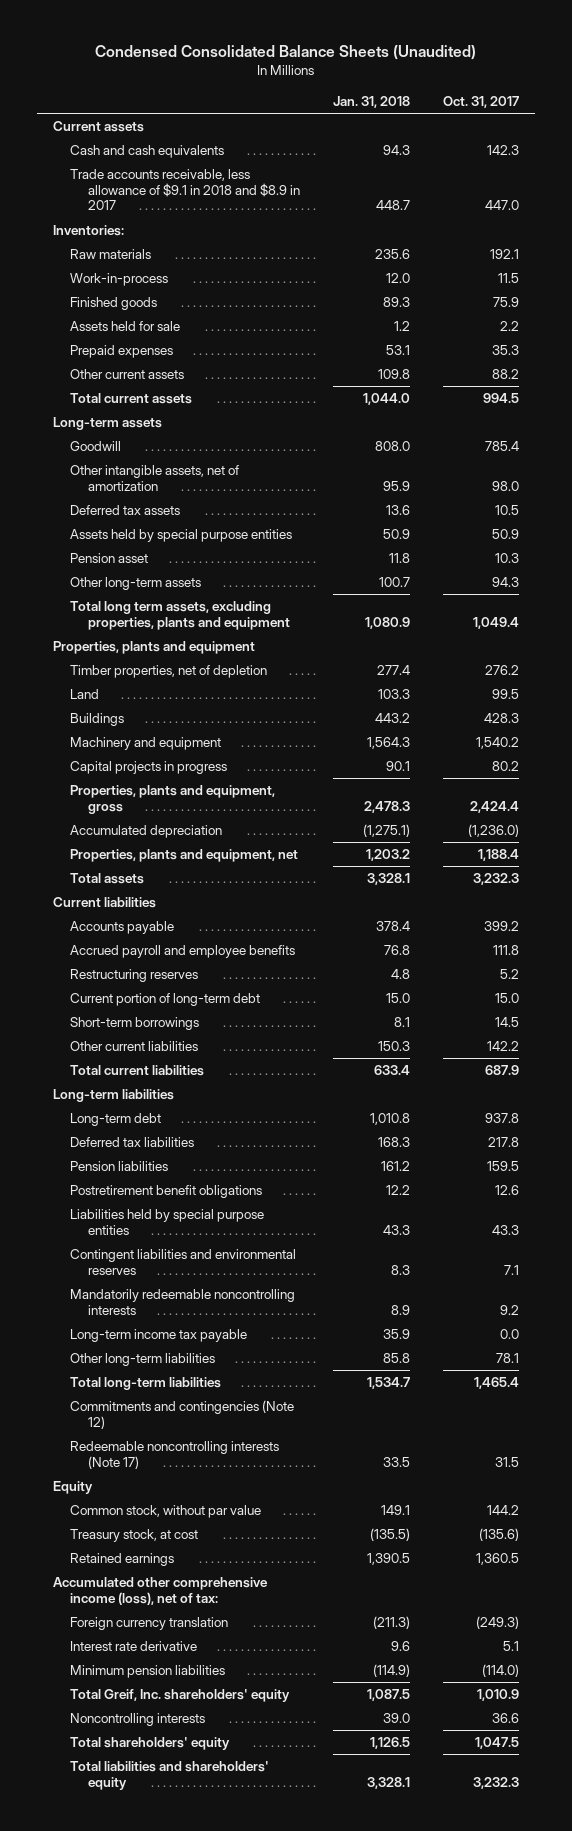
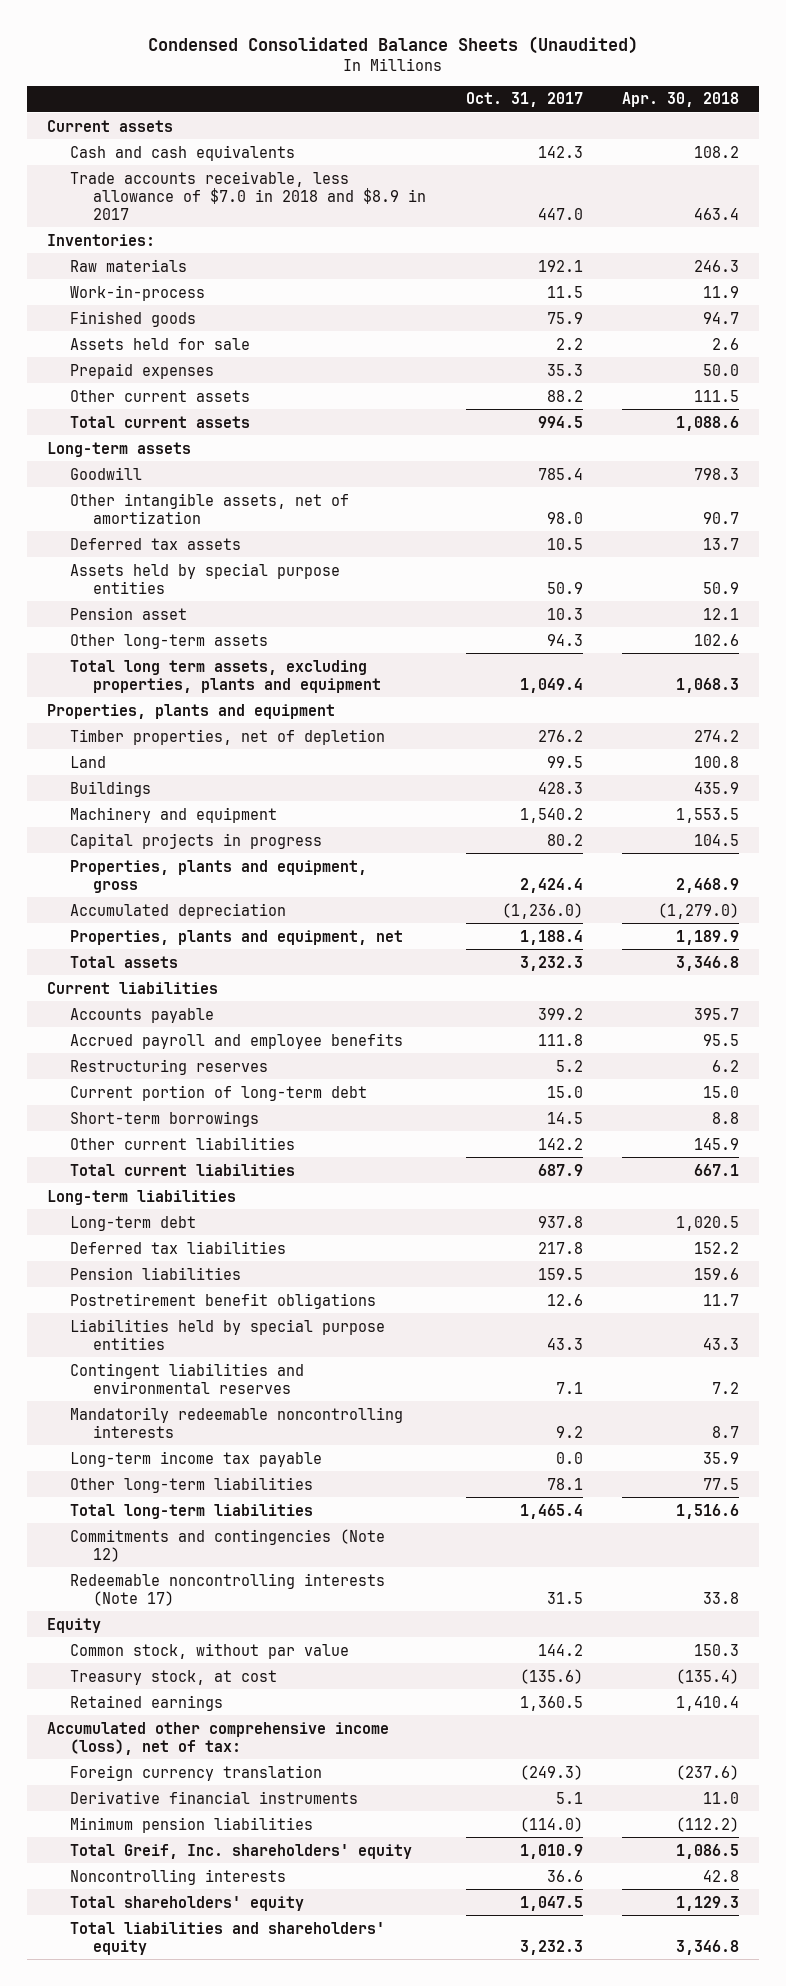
[332,95,410,108] Jan. 31, 2018 -> none
none -> [622,92,740,108] Apr. 30, 2018
[70,169,300,211] Trade accounts receivable, less allowance of $9.1 in 2018 and $8.9 in 2017 -> [70,170,427,220] Trade accounts receivable, less allowance of $7.0 in 2018 and $8.9 in 2017
[70,1641,198,1652] Interest rate derivative -> [70,1790,359,1804] Derivative financial instruments

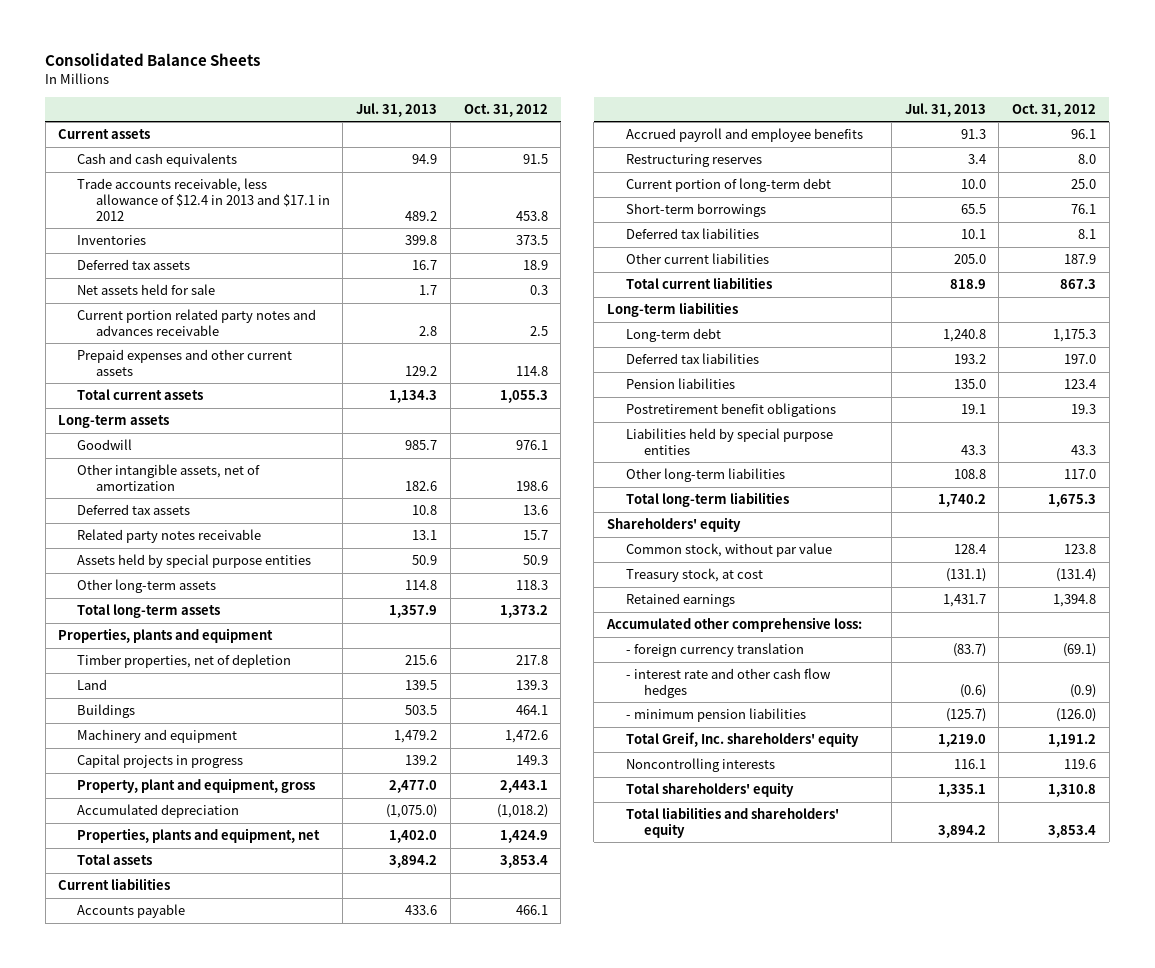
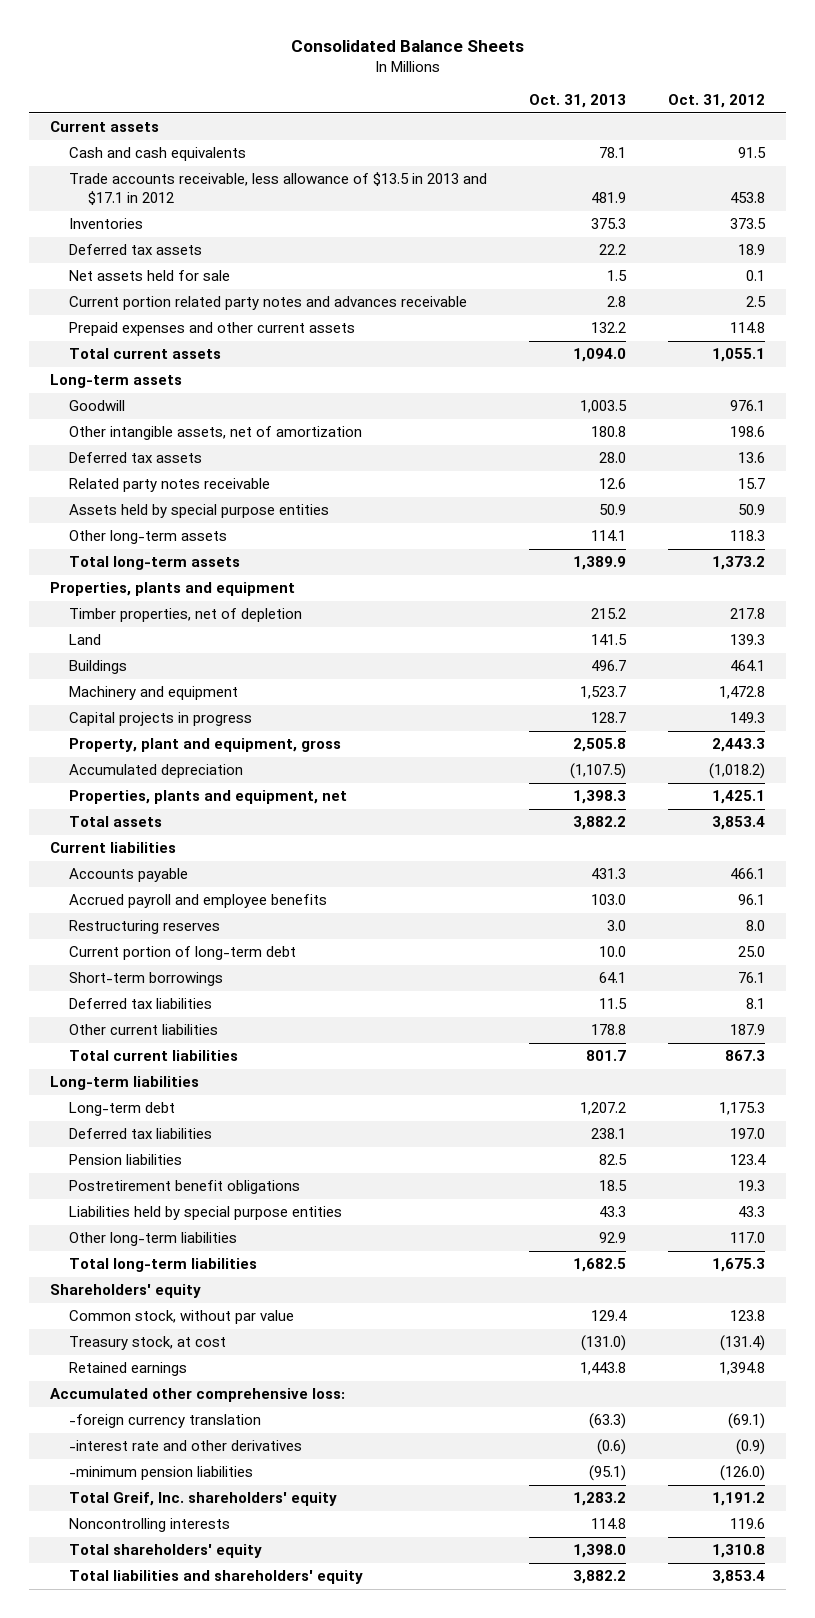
[356,102,438,117] Jul. 31, 2013 -> none
none -> [529,94,627,109] Oct. 31, 2013
[77,178,330,221] Trade accounts receivable, less allowance of $12.4 in 2013 and $17.1 in 2012 -> [69,172,488,206] Trade accounts receivable, less allowance of $13.5 in 2013 and $17.1 in 2012
[529,285,548,296] 0.3 -> [746,270,766,282] 0.1
[499,390,548,404] 1,055.3 -> [712,348,766,363] 1,055.1
[504,730,548,744] 1,472.6 -> [719,686,766,700] 1,472.8
[499,780,548,794] 2,443.1 -> [712,738,766,753] 2,443.3
[499,830,548,844] 1,424.9 -> [712,790,766,805] 1,425.1
[625,643,804,658] - foreign currency translation -> [69,1414,262,1429] -foreign currency translation
[625,668,831,698] - interest rate and other cash flow hedges -> [69,1440,303,1452] -interest rate and other derivatives
[625,708,806,723] - minimum pension liabilities -> [69,1466,254,1481] -minimum pension liabilities

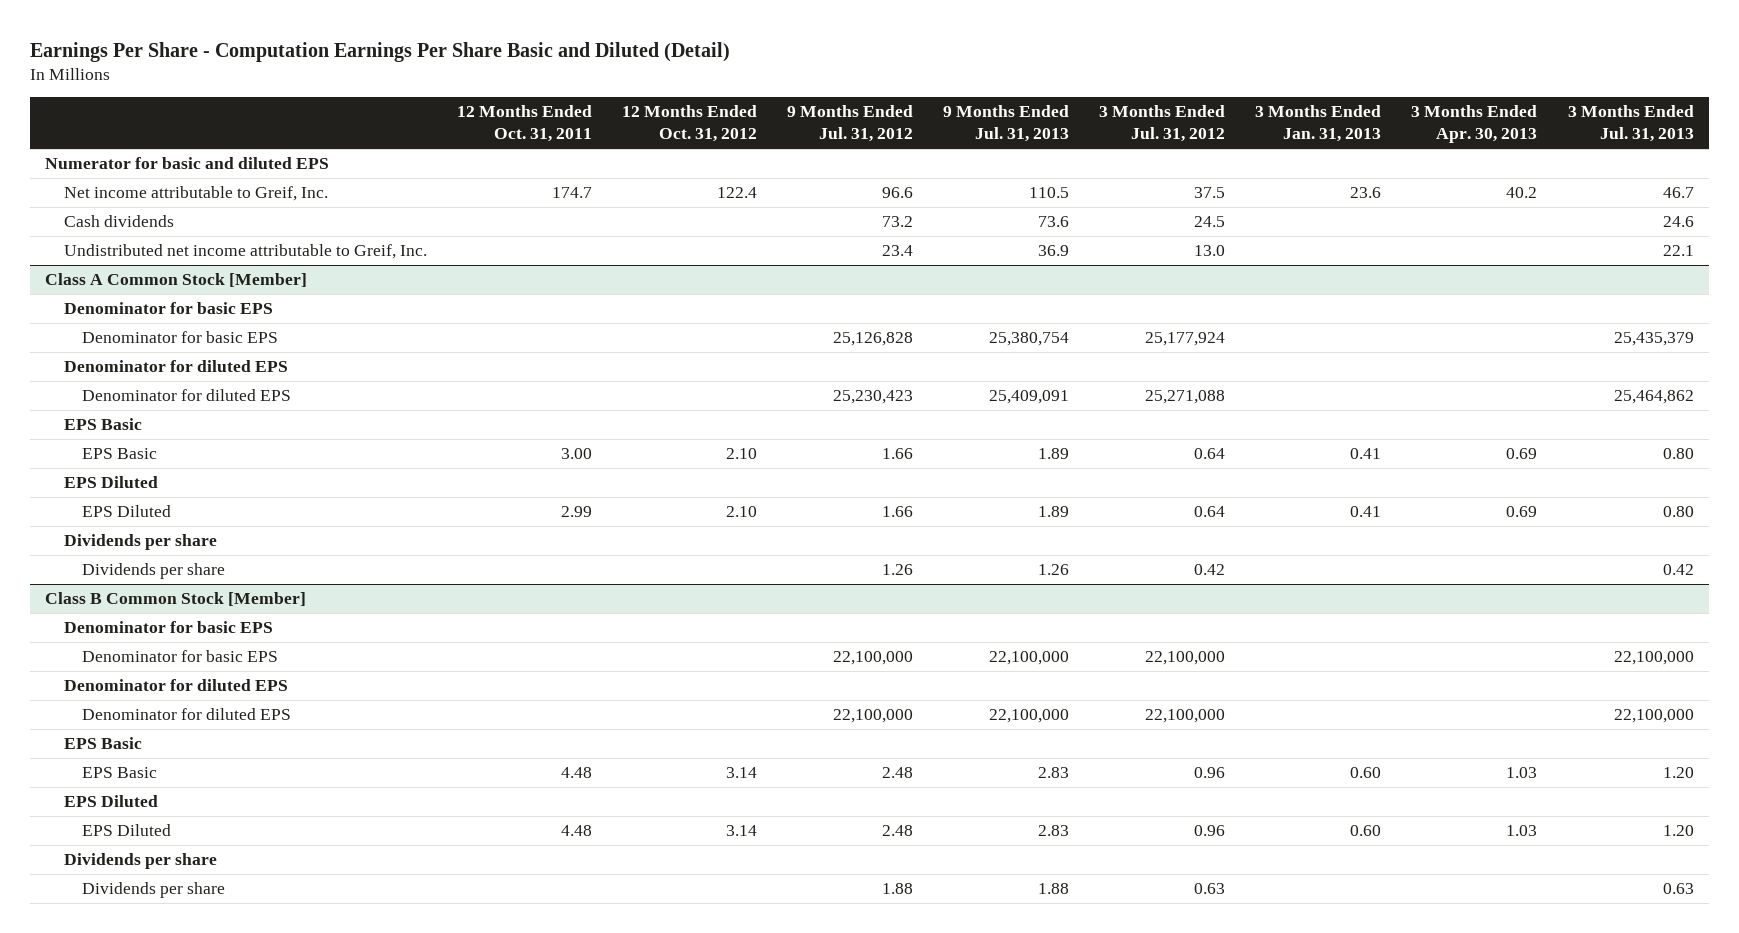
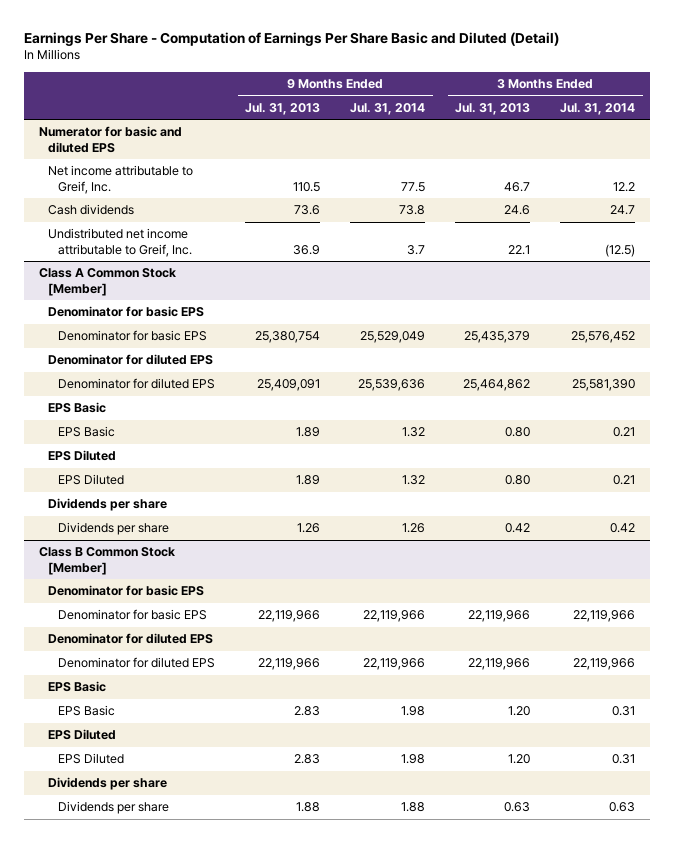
[29,41,730,62] Earnings Per Share - Computation Earnings Per Share Basic and Diluted (Detail) -> [23,31,559,46] Earnings Per Share - Computation of Earnings Per Share Basic and Diluted (Detail)
[456,105,592,143] 12 Months Ended Oct. 31, 2011 -> none
[621,105,757,143] 12 Months Ended Oct. 31, 2012 -> none
[786,105,913,143] 9 Months Ended Jul. 31, 2012 -> none
[1099,105,1226,143] 3 Months Ended Jul. 31, 2012 -> none
[1255,105,1382,143] 3 Months Ended Jan. 31, 2013 -> none
[1411,105,1538,144] 3 Months Ended Apr. 30, 2013 -> none
none -> [350,102,426,115] Jul. 31, 2014
none -> [560,102,636,115] Jul. 31, 2014
[989,651,1070,666] 22,100,000 -> [258,610,321,623] 22,119,966
[1613,651,1694,666] 22,100,000 -> [468,610,531,623] 22,119,966
[989,709,1070,724] 22,100,000 -> [258,658,321,671] 22,119,966
[1613,709,1694,724] 22,100,000 -> [468,658,531,671] 22,119,966

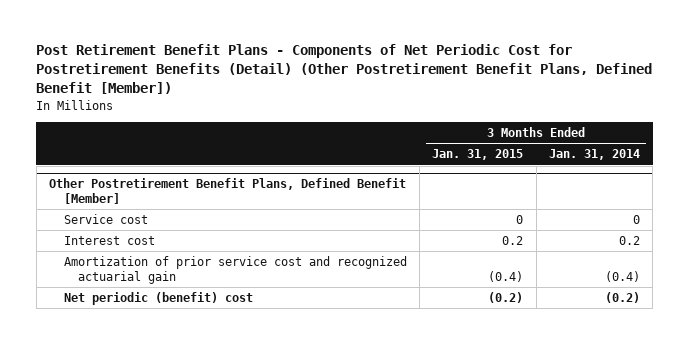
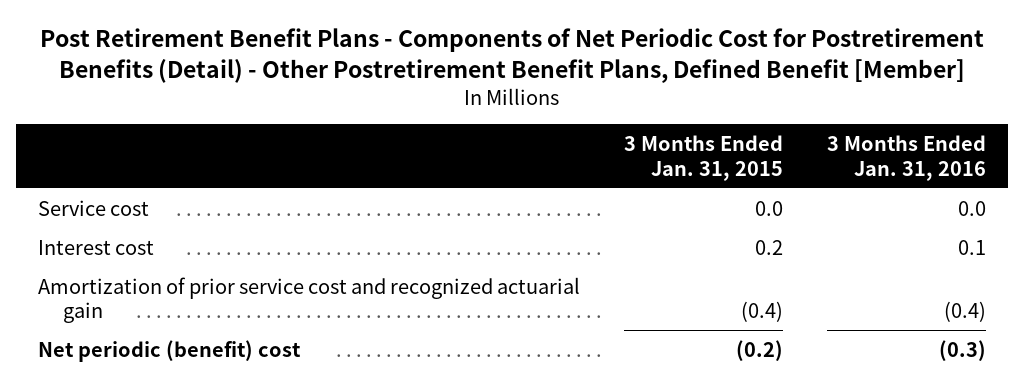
[36,44,653,95] Post Retirement Benefit Plans - Components of Net Periodic Cost for Postretirement Benefits (Detail) (Other Postretirement Benefit Plans, Defined Benefit [Member]) -> [39,28,984,83] Post Retirement Benefit Plans - Components of Net Periodic Cost for Postretirement Benefits (Detail) - Other Postretirement Benefit Plans, Defined Benefit [Member]
[548,149,640,161] Jan. 31, 2014 -> none
none -> [826,134,986,181] 3 Months Ended Jan. 31, 2016
[49,178,407,205] Other Postretirement Benefit Plans, Defined Benefit [Member] -> none
[516,215,524,225] 0 -> [754,200,783,216] 0.0

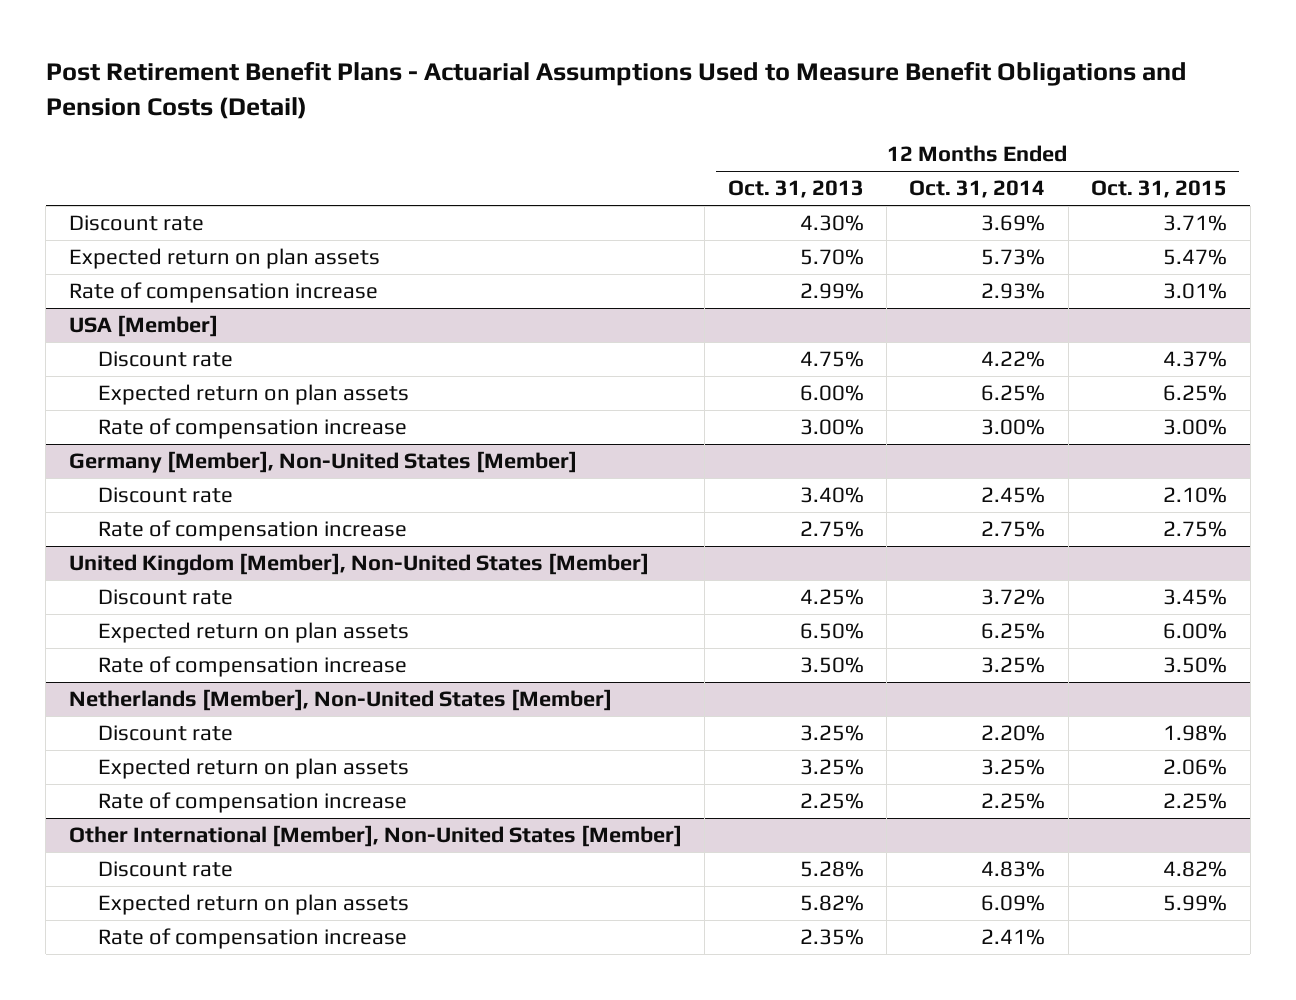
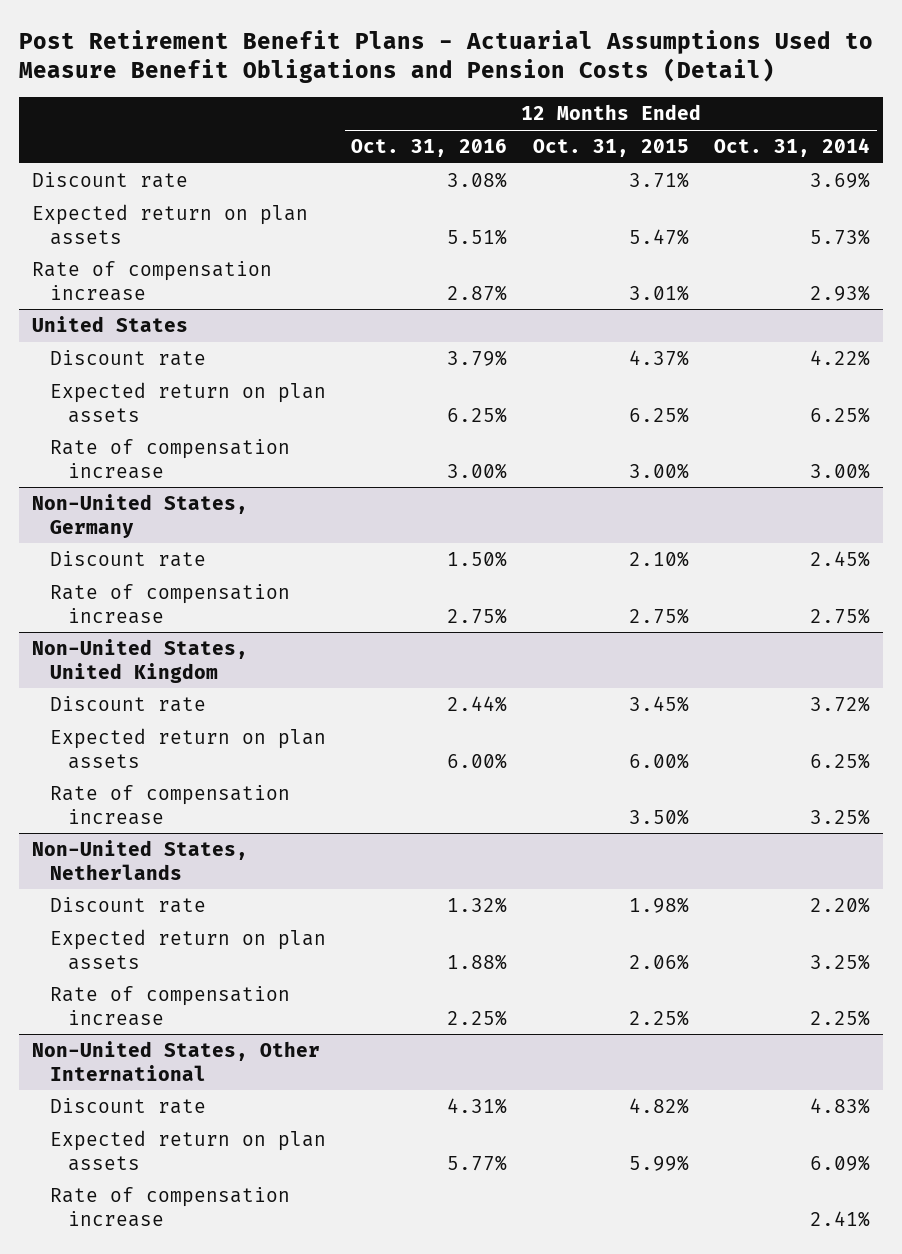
[727,180,864,199] Oct. 31, 2013 -> none
none -> [351,139,508,158] Oct. 31, 2016
[68,315,218,338] USA [Member] -> [32,316,189,333] United States
[68,451,577,474] Germany [Member], Non-United States [Member] -> [32,494,249,538] Non-United States, Germany
[68,553,649,576] United Kingdom [Member], Non-United States [Member] -> [32,639,249,683] Non-United States, United Kingdom
[68,689,612,712] Netherlands [Member], Non-United States [Member] -> [32,840,249,880] Non-United States, Netherlands
[68,825,682,848] Other International [Member], Non-United States [Member] -> [32,1041,321,1081] Non-United States, Other International

